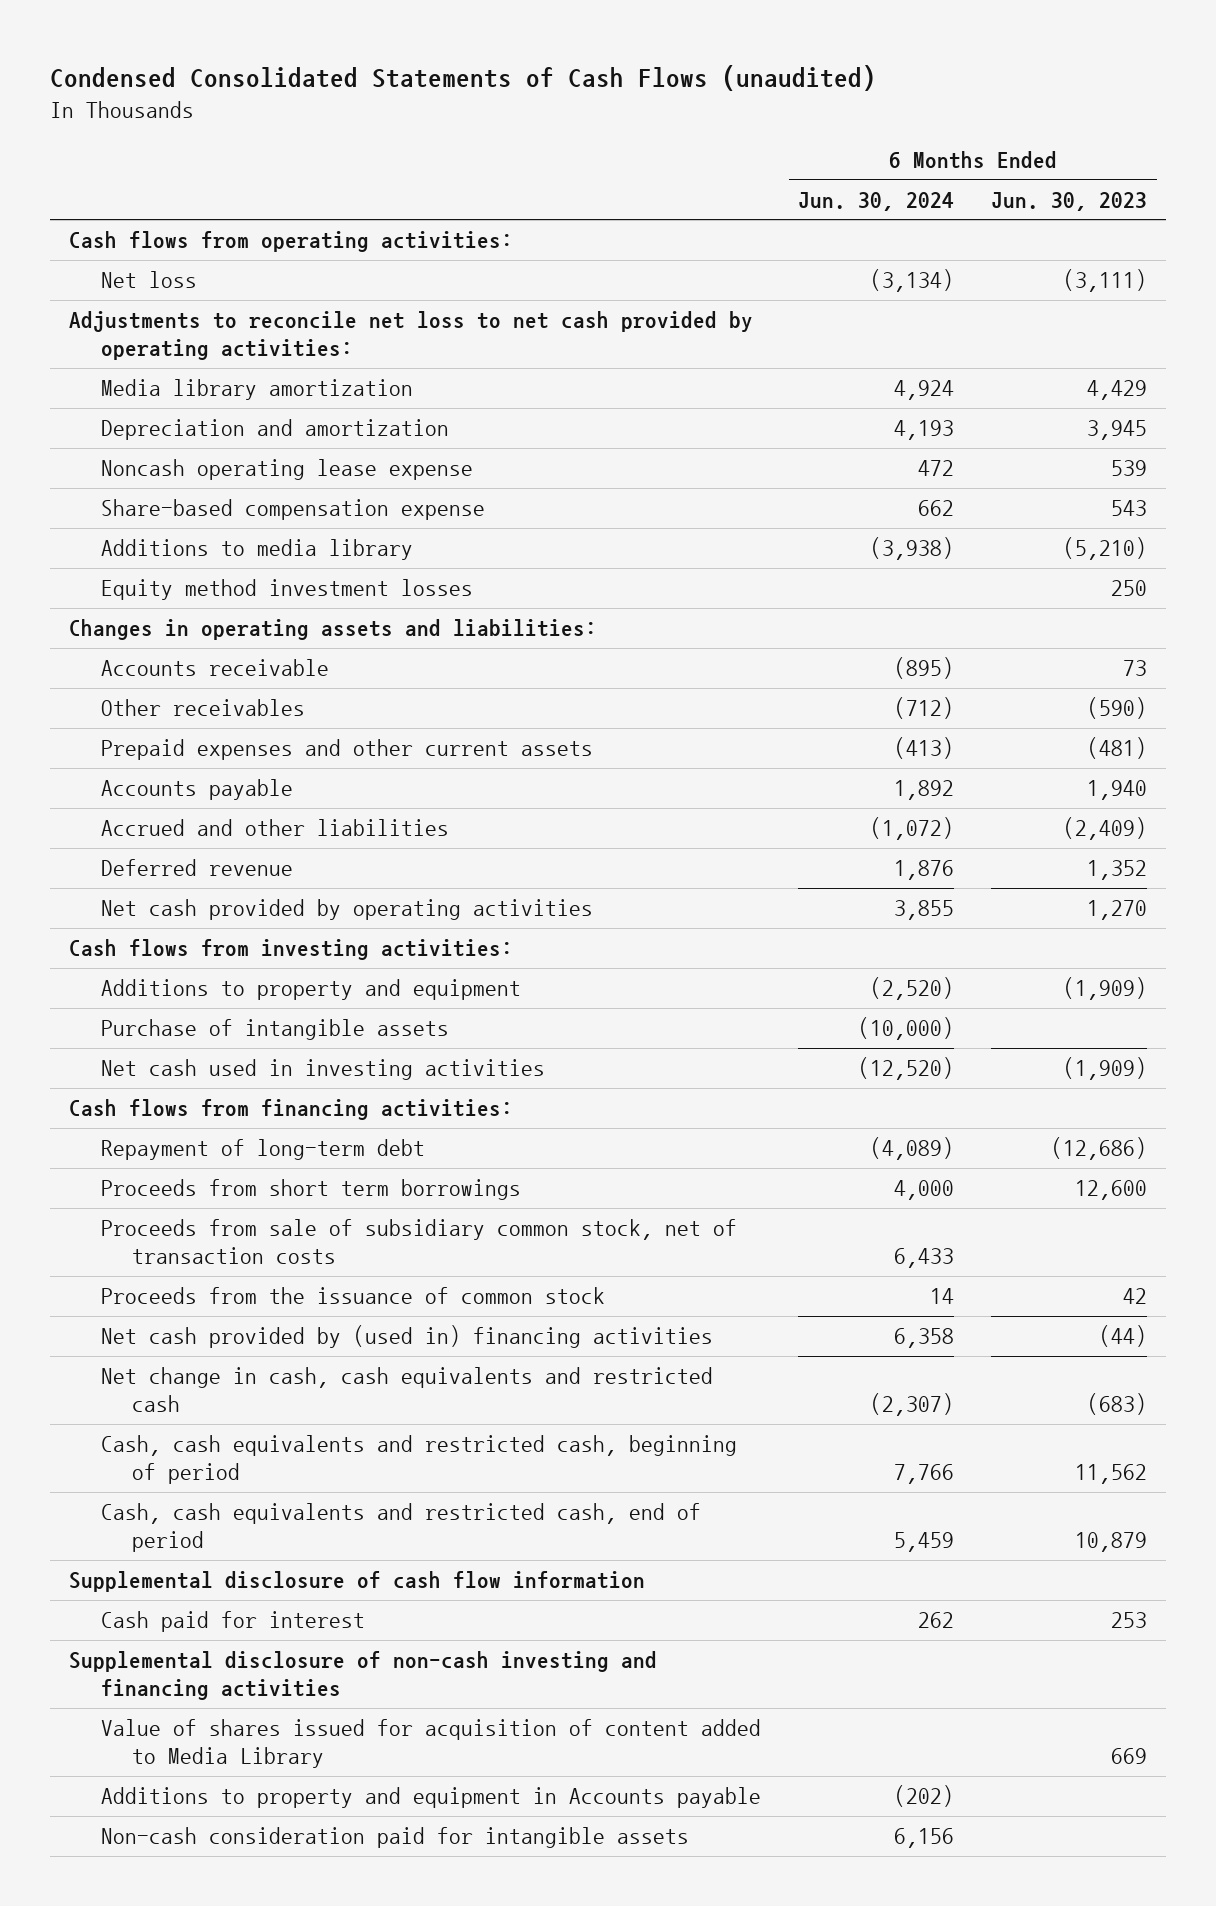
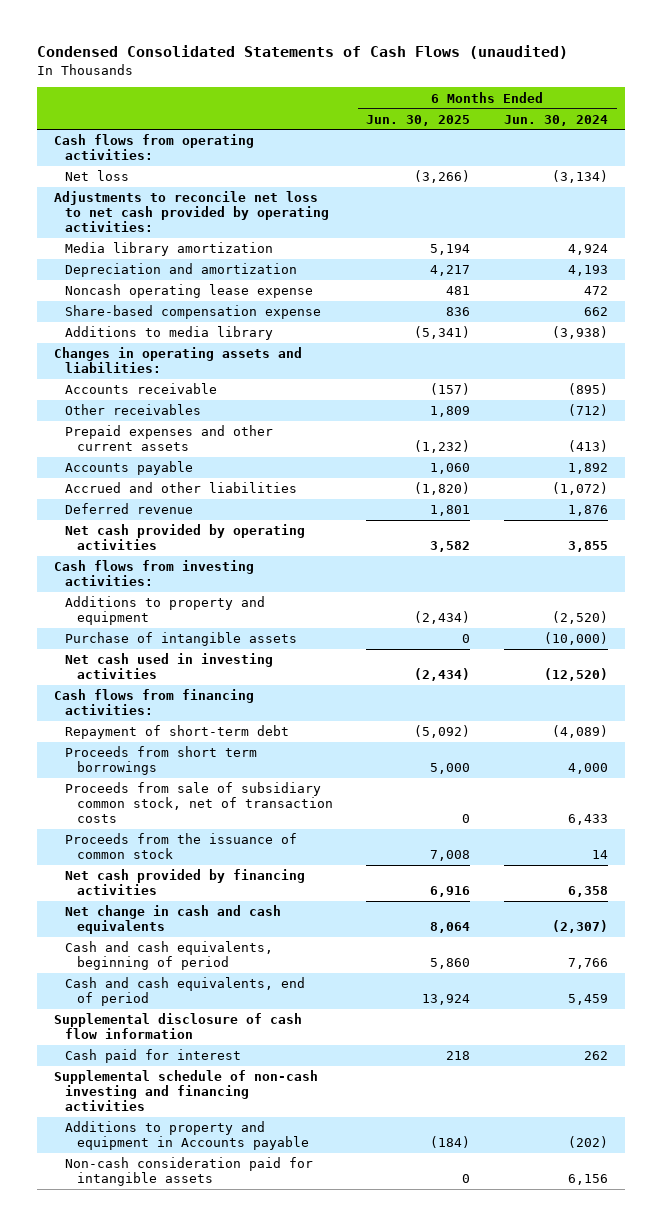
[991,191,1148,211] Jun. 30, 2023 -> none
none -> [366,114,471,126] Jun. 30, 2025
[100,579,473,601] Equity method investment losses -> none
[100,1139,425,1161] Repayment of long-term debt -> [65,725,290,740] Repayment of short-term debt
[100,1325,713,1349] Net cash provided by (used in) financing activities -> [65,869,306,896] Net cash provided by financing activities
[100,1367,713,1413] Net change in cash, cash equivalents and restricted cash -> [65,905,282,935] Net change in cash and cash equivalents
[100,1435,737,1485] Cash, cash equivalents and restricted cash, beginning of period -> [65,941,274,971] Cash and cash equivalents, beginning of period
[100,1503,701,1553] Cash, cash equivalents and restricted cash, end of period -> [65,977,306,1007] Cash and cash equivalents, end of period
[100,1719,761,1769] Value of shares issued for acquisition of content added to Media Library -> none
[68,1651,657,1701] Supplemental disclosure of non-cash investing and financing activities -> [54,1070,319,1111] Supplemental schedule of non-cash investing and financing activities

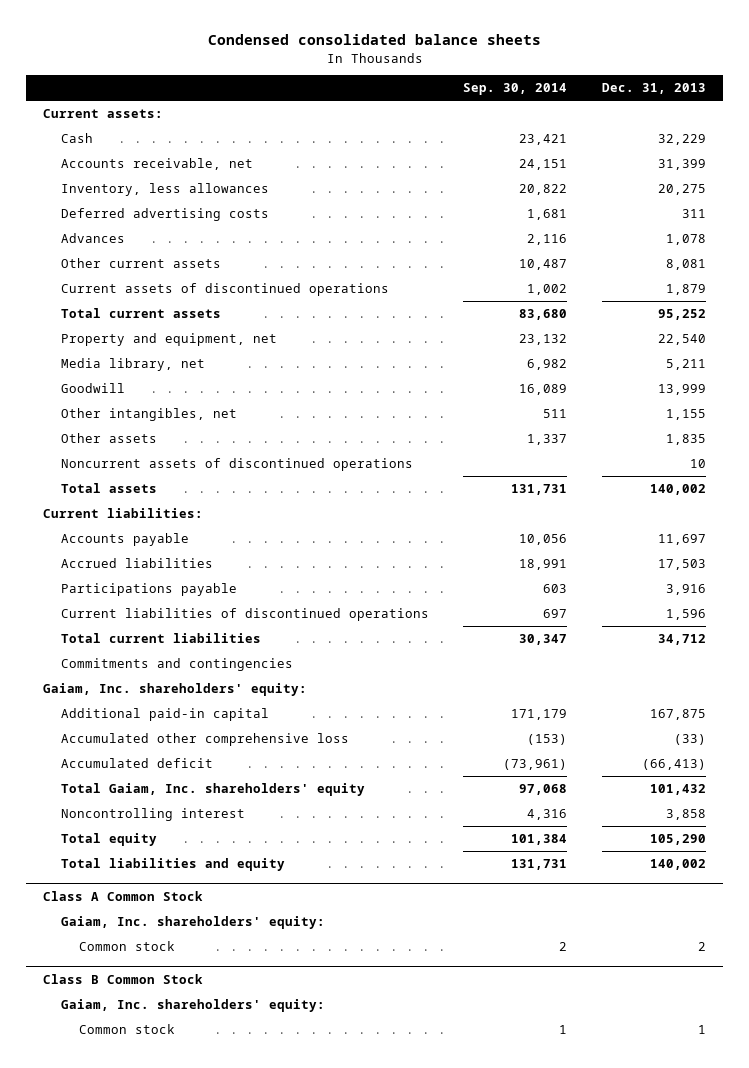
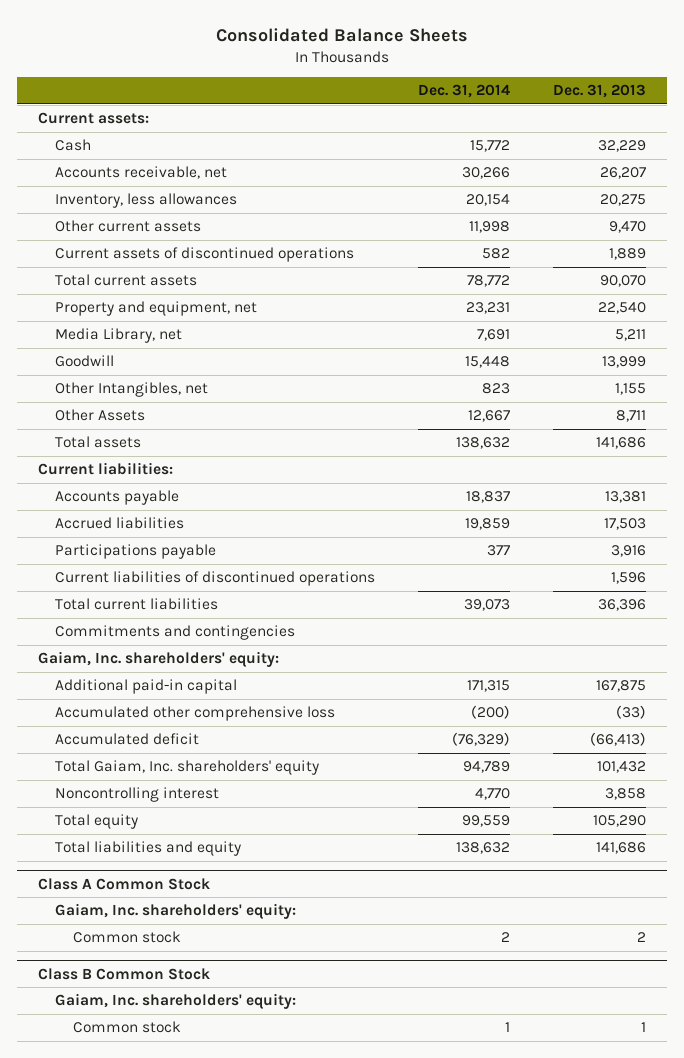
[207,34,541,46] Condensed consolidated balance sheets -> [215,27,468,42] Consolidated Balance Sheets
[463,83,568,96] Sep. 30, 2014 -> none
none -> [417,84,510,99] Dec. 31, 2014
[657,159,706,171] 31,399 -> [599,167,646,180] 26,207
[60,208,269,222] Deferred advertising costs -> none
[60,233,125,244] Advances -> none
[665,259,706,271] 8,081 -> [608,221,646,234] 9,470
[665,284,706,296] 1,879 -> [608,248,646,261] 1,889
[657,309,706,321] 95,252 -> [599,275,646,288] 90,070
[60,358,205,372] Media library, net -> [55,328,183,344] Media Library, net
[60,458,413,472] Noncurrent assets of discontinued operations -> none
[60,408,237,422] Other intangibles, net -> [55,382,209,398] Other Intangibles, net
[60,433,157,444] Other assets -> [55,409,146,422] Other Assets
[665,434,706,446] 1,835 -> [615,410,646,423] 8,711
[649,484,706,496] 140,002 -> [595,437,646,450] 141,686
[657,534,706,546] 11,697 -> [604,491,646,504] 13,381
[657,634,706,646] 34,712 -> [597,599,646,612] 36,396
[649,859,706,871] 140,002 -> [595,842,646,855] 141,686

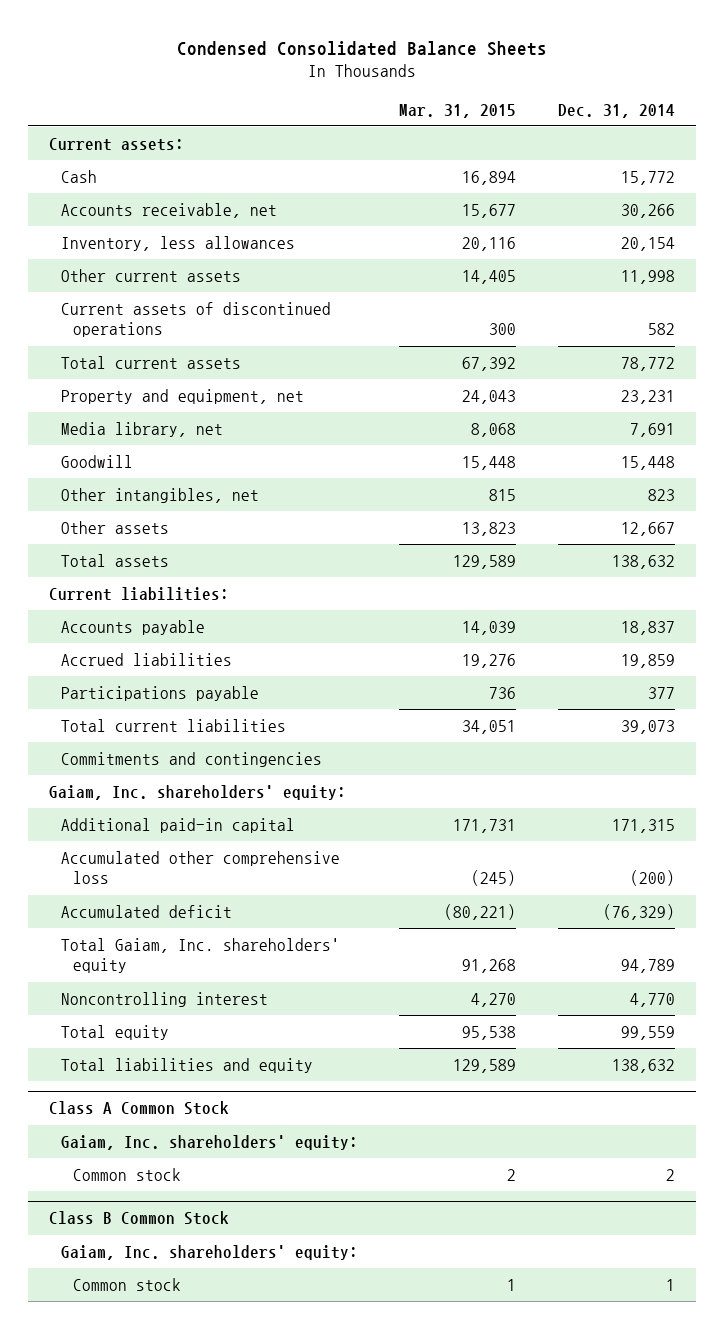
[215,27,468,42] Consolidated Balance Sheets -> [176,40,547,56] Condensed Consolidated Balance Sheets
[552,84,646,99] Dec. 31, 2013 -> none
none -> [399,103,517,118] Mar. 31, 2015
[55,328,183,344] Media Library, net -> [60,422,223,438] Media library, net
[55,382,209,398] Other Intangibles, net -> [60,488,259,504] Other intangibles, net
[55,409,146,422] Other Assets -> [60,521,169,535] Other assets
[55,571,376,587] Current liabilities of discontinued operations -> none

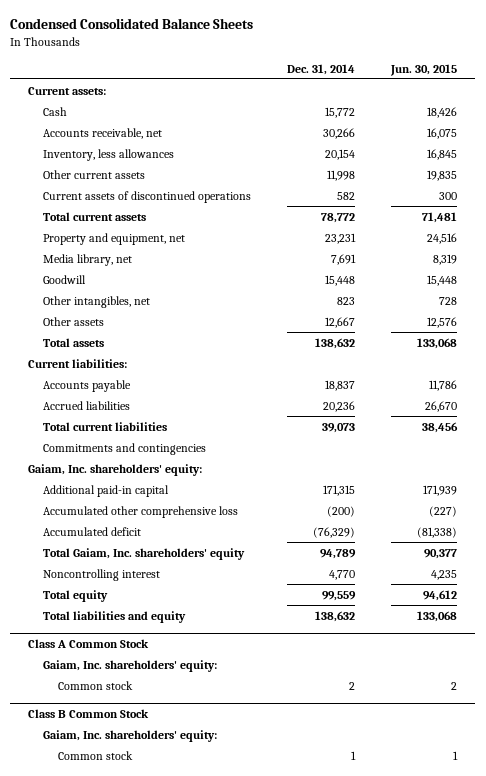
[399,103,517,118] Mar. 31, 2015 -> none
none -> [390,63,458,76] Jun. 30, 2015
[60,686,259,702] Participations payable -> none
[620,654,675,669] 19,859 -> [323,400,356,412] 20,236

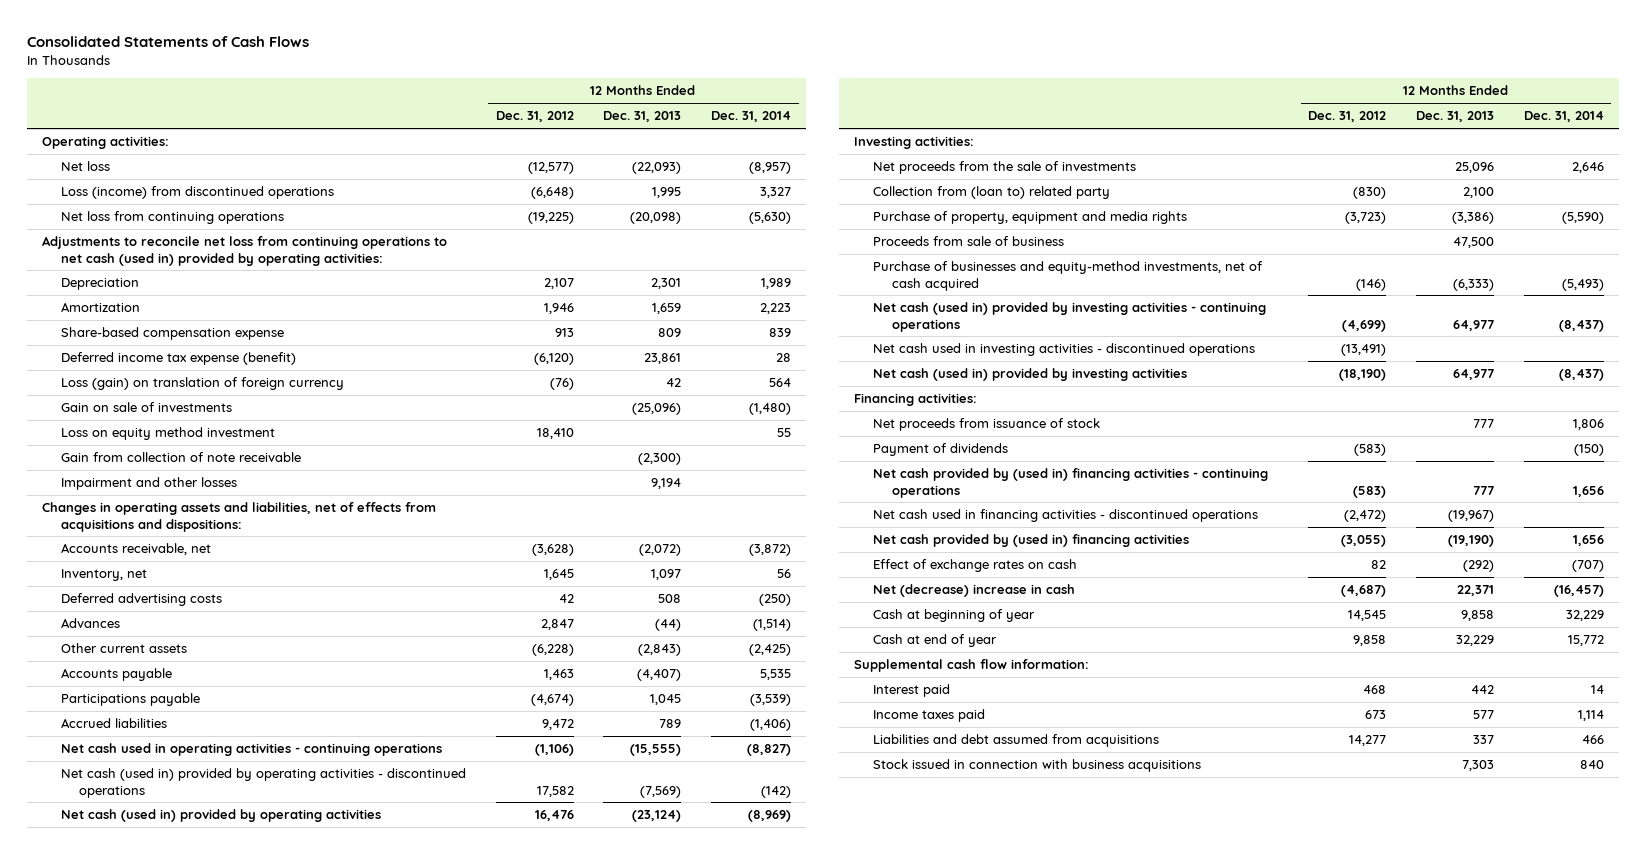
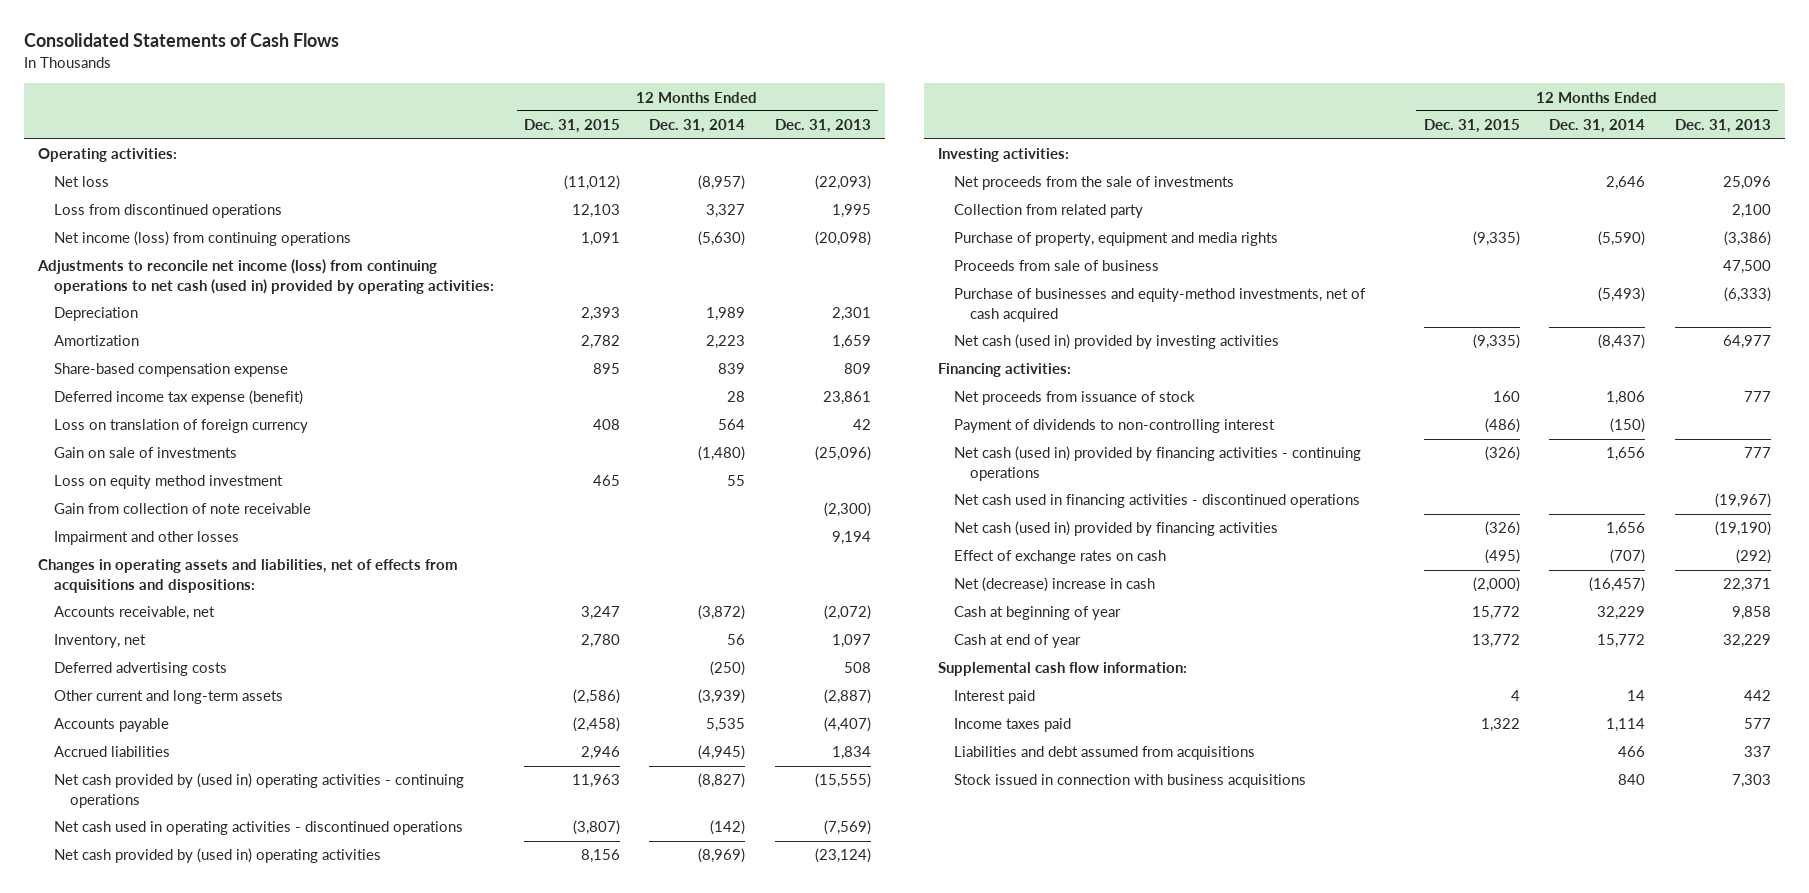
[495,111,574,123] Dec. 31, 2012 -> none
none -> [523,119,620,134] Dec. 31, 2015
[60,186,334,200] Loss (income) from discontinued operations -> [54,204,283,219] Loss from discontinued operations
[60,211,284,225] Net loss from continuing operations -> [54,231,352,247] Net income (loss) from continuing operations
[41,236,447,266] Adjustments to reconcile net loss from continuing operations to net cash (used in) provided by operating activities: -> [37,259,495,294] Adjustments to reconcile net income (loss) from continuing operations to net cash (used in) provided by operating activities:
[60,377,344,391] Loss (gain) on translation of foreign currency -> [54,419,309,434] Loss on translation of foreign currency
[60,618,120,629] Advances -> none
[60,643,187,654] Other current assets -> [54,690,284,705] Other current and long-term assets
[638,644,682,657] (2,843) -> [823,689,871,705] (2,887)
[749,644,792,657] (2,425) -> [698,689,746,705] (3,939)
[60,693,200,707] Participations payable -> none
[659,719,682,729] 789 -> [831,746,871,761] 1,834
[750,719,792,732] (1,406) -> [698,745,746,761] (4,945)
[60,743,442,757] Net cash used in operating activities - continuing operations -> [54,773,465,808] Net cash provided by (used in) operating activities - continuing operations
[60,768,466,798] Net cash (used in) provided by operating activities - discontinued operations -> [54,821,464,836] Net cash used in operating activities - discontinued operations
[60,809,381,823] Net cash (used in) provided by operating activities -> [54,848,382,864] Net cash provided by (used in) operating activities
[873,186,1111,200] Collection from (loan to) related party -> [954,204,1144,219] Collection from related party
[873,302,1267,332] Net cash (used in) provided by investing activities - continuing operations -> none
[873,343,1256,357] Net cash used in investing activities - discontinued operations -> none
[873,443,1009,457] Payment of dividends -> none
none -> [954,419,1276,434] Payment of dividends to non-controlling interest
[873,468,1269,498] Net cash provided by (used in) financing activities - continuing operations -> [954,446,1362,481] Net cash (used in) provided by financing activities - continuing operations
[873,534,1190,548] Net cash provided by (used in) financing activities -> [954,521,1279,537] Net cash (used in) provided by financing activities

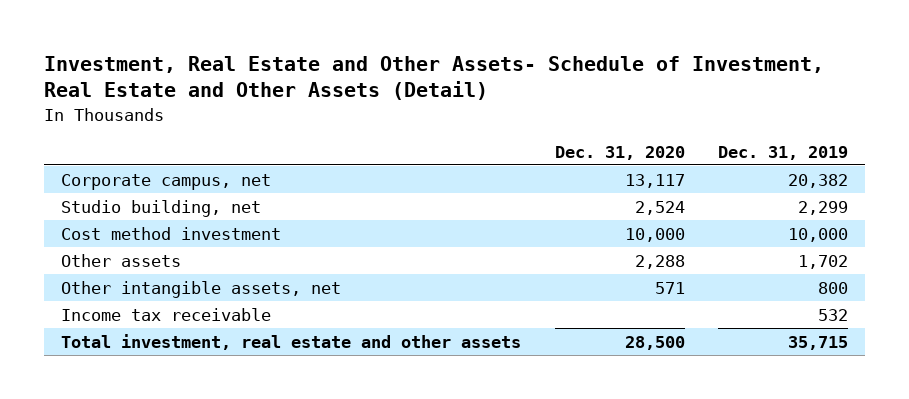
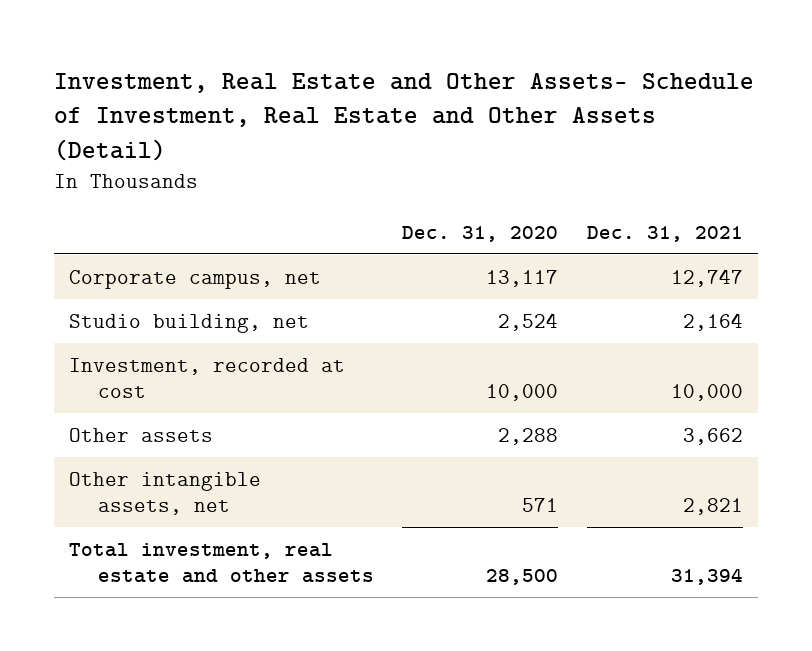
[718,145,849,160] Dec. 31, 2019 -> none
none -> [587,225,744,242] Dec. 31, 2021
[60,226,281,240] Cost method investment -> none
none -> [68,357,345,399] Investment, recorded at cost
[60,307,271,321] Income tax receivable -> none

